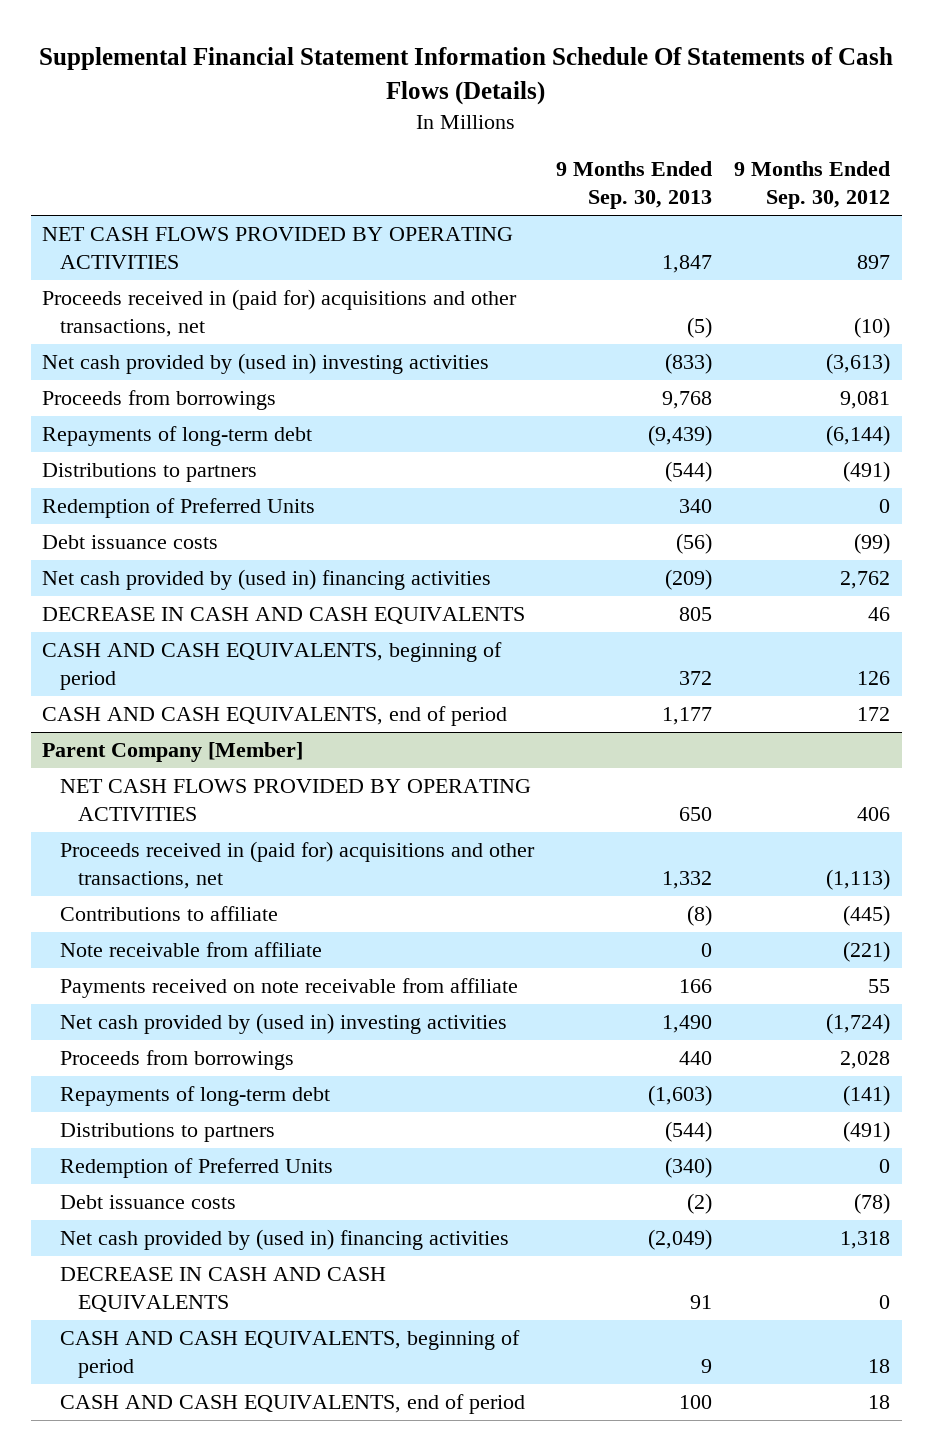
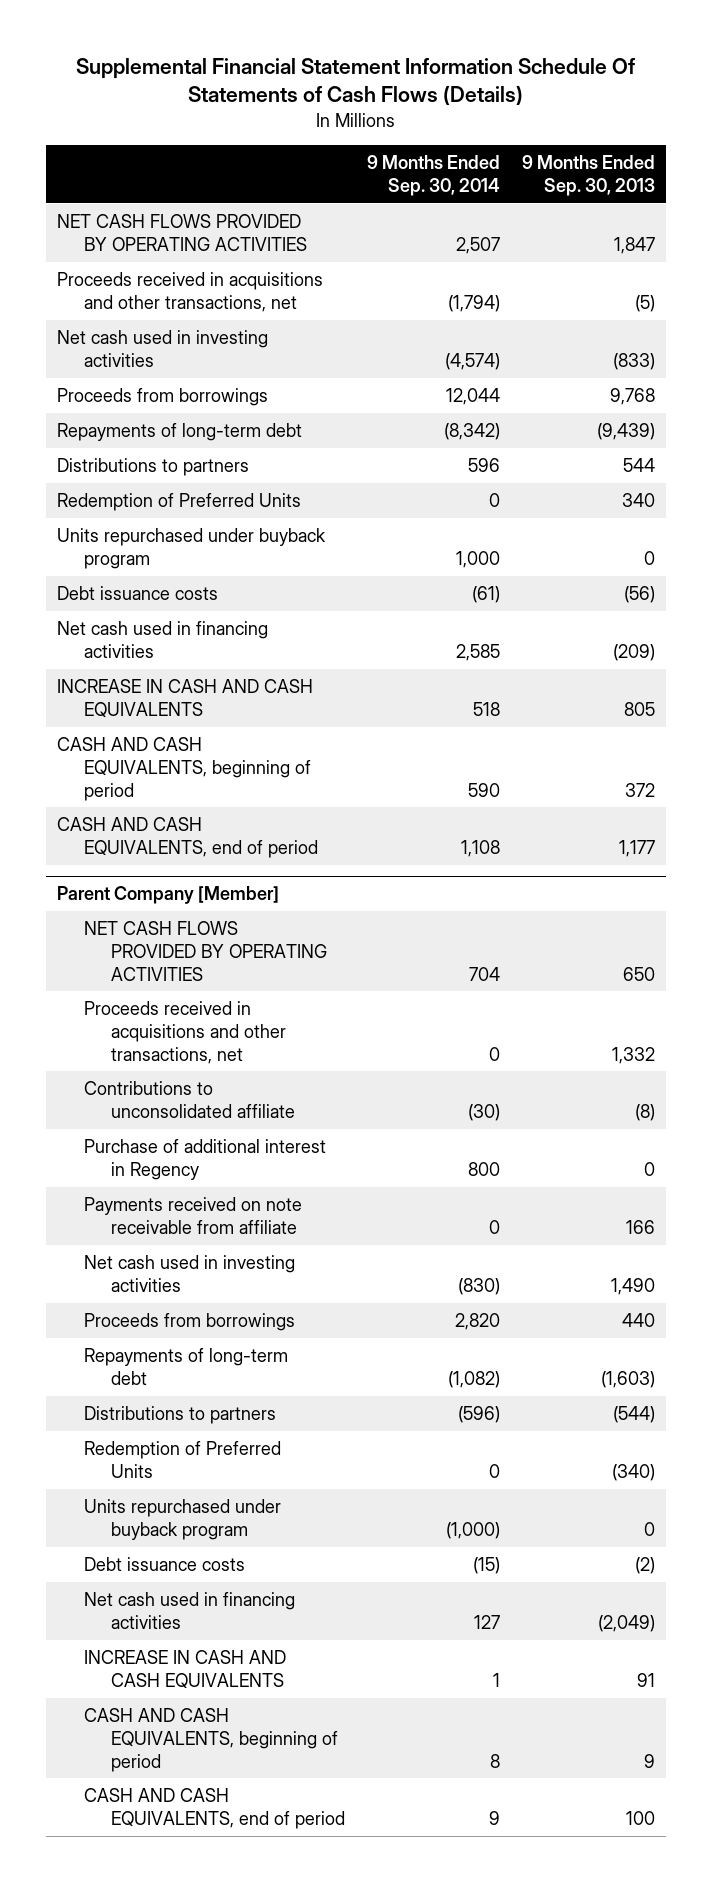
[734,161,891,210] 9 Months Ended Sep. 30, 2012 -> none
none -> [367,155,501,196] 9 Months Ended Sep. 30, 2014
[42,289,518,338] Proceeds received in (paid for) acquisitions and other transactions, net -> [56,272,323,312] Proceeds received in acquisitions and other transactions, net
[42,353,490,375] Net cash provided by (used in) investing activities -> [56,330,268,367] Net cash used in investing activities
[665,461,713,483] (544) -> [623,458,656,473] 544
none -> [56,528,326,569] Units repurchased under buyback program
[42,569,492,591] Net cash provided by (used in) financing activities -> [56,621,268,658] Net cash used in financing activities
[42,607,526,625] DECREASE IN CASH AND CASH EQUIVALENTS -> [56,679,313,718] INCREASE IN CASH AND CASH EQUIVALENTS
[60,942,323,958] Note receivable from affiliate -> none
[60,841,536,890] Proceeds received in (paid for) acquisitions and other transactions, net -> [83,1001,287,1064] Proceeds received in acquisitions and other transactions, net
[60,906,279,922] Contributions to affiliate -> [83,1081,296,1118] Contributions to unconsolidated affiliate
none -> [83,1139,326,1180] Purchase of additional interest in Regency
[60,1013,508,1035] Net cash provided by (used in) investing activities -> [83,1255,295,1292] Net cash used in investing activities
none -> [83,1499,281,1540] Units repurchased under buyback program
[60,1229,510,1251] Net cash provided by (used in) financing activities -> [83,1592,295,1629] Net cash used in financing activities
[60,1267,387,1313] DECREASE IN CASH AND CASH EQUIVALENTS -> [83,1650,286,1689] INCREASE IN CASH AND CASH EQUIVALENTS

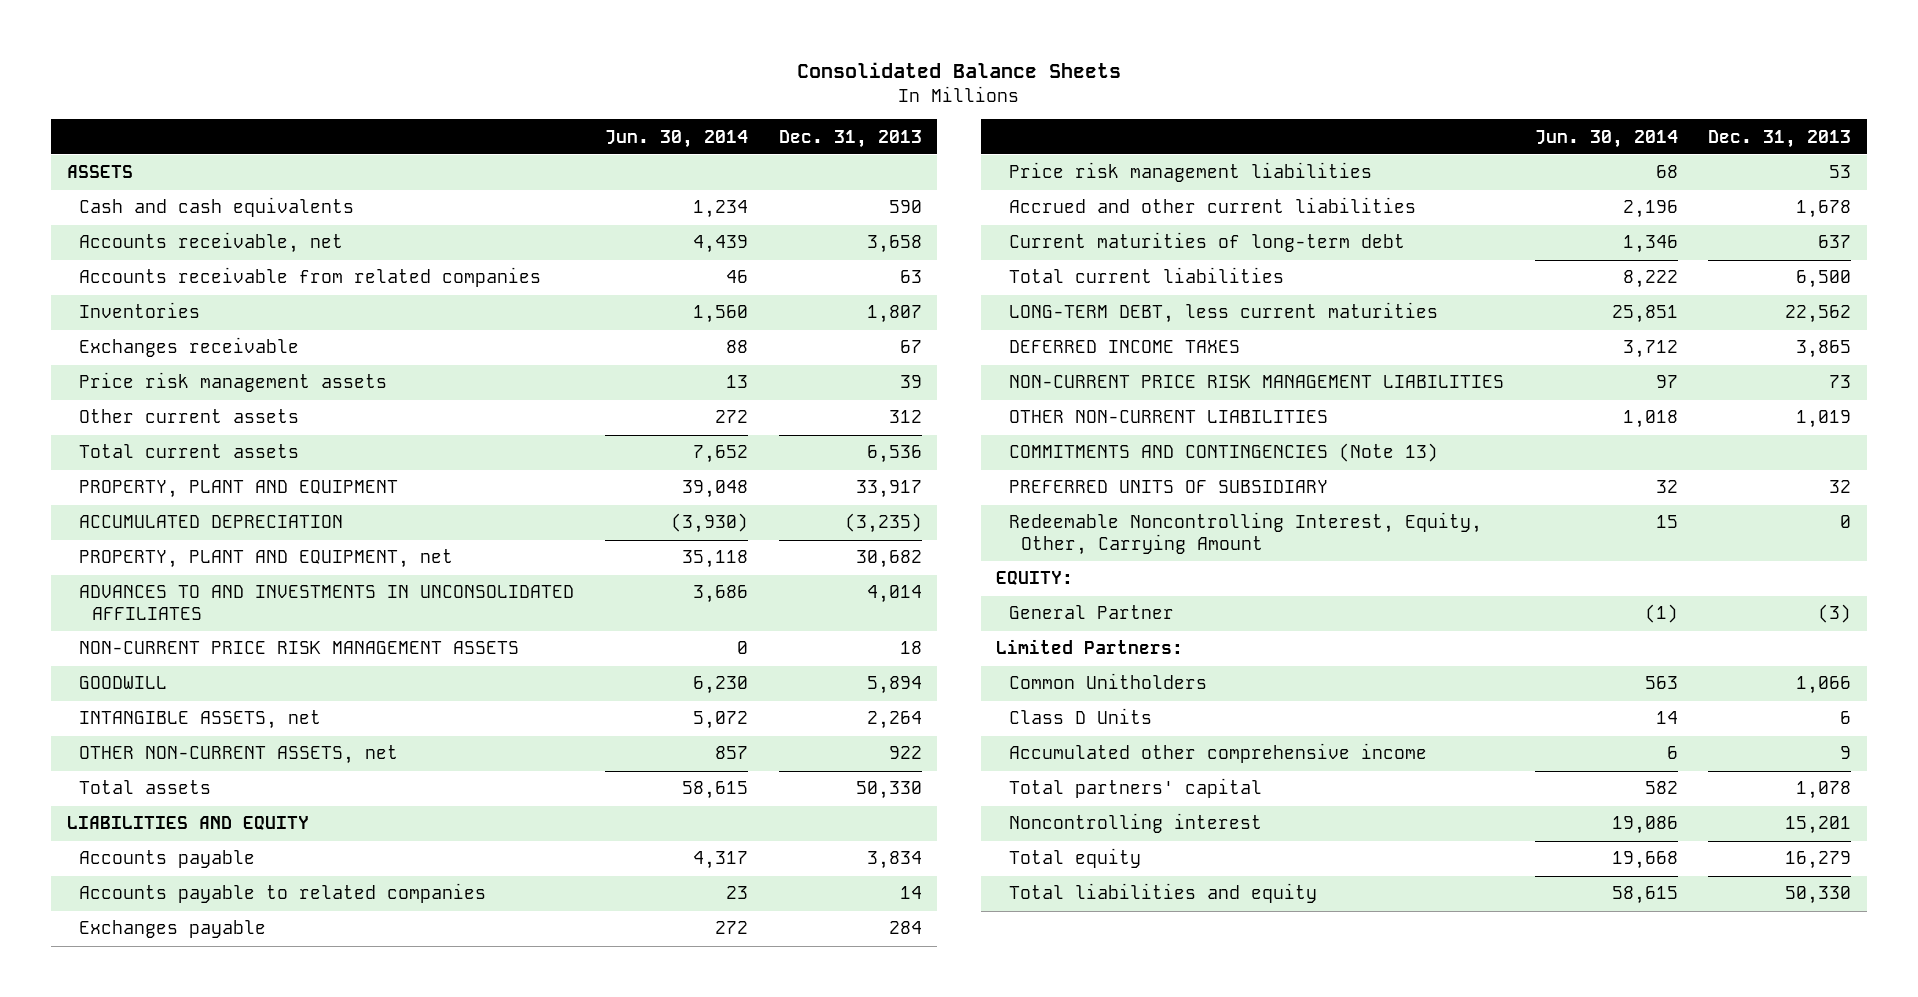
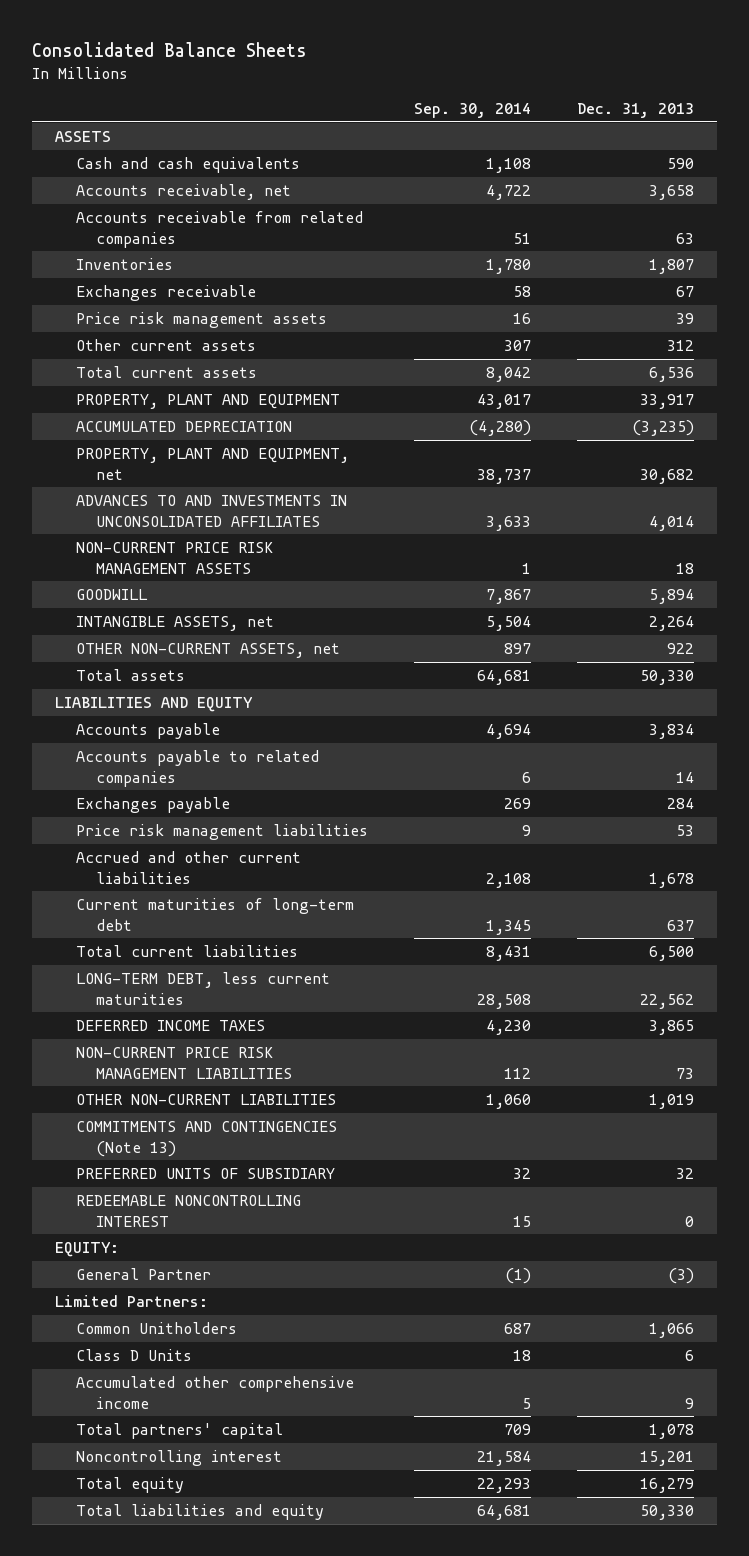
[604,129,748,148] Jun. 30, 2014 -> none
none -> [413,103,531,119] Sep. 30, 2014
[1008,512,1482,556] Redeemable Noncontrolling Interest, Equity, Other, Carrying Amount -> [75,1194,301,1227] REDEEMABLE NONCONTROLLING INTEREST

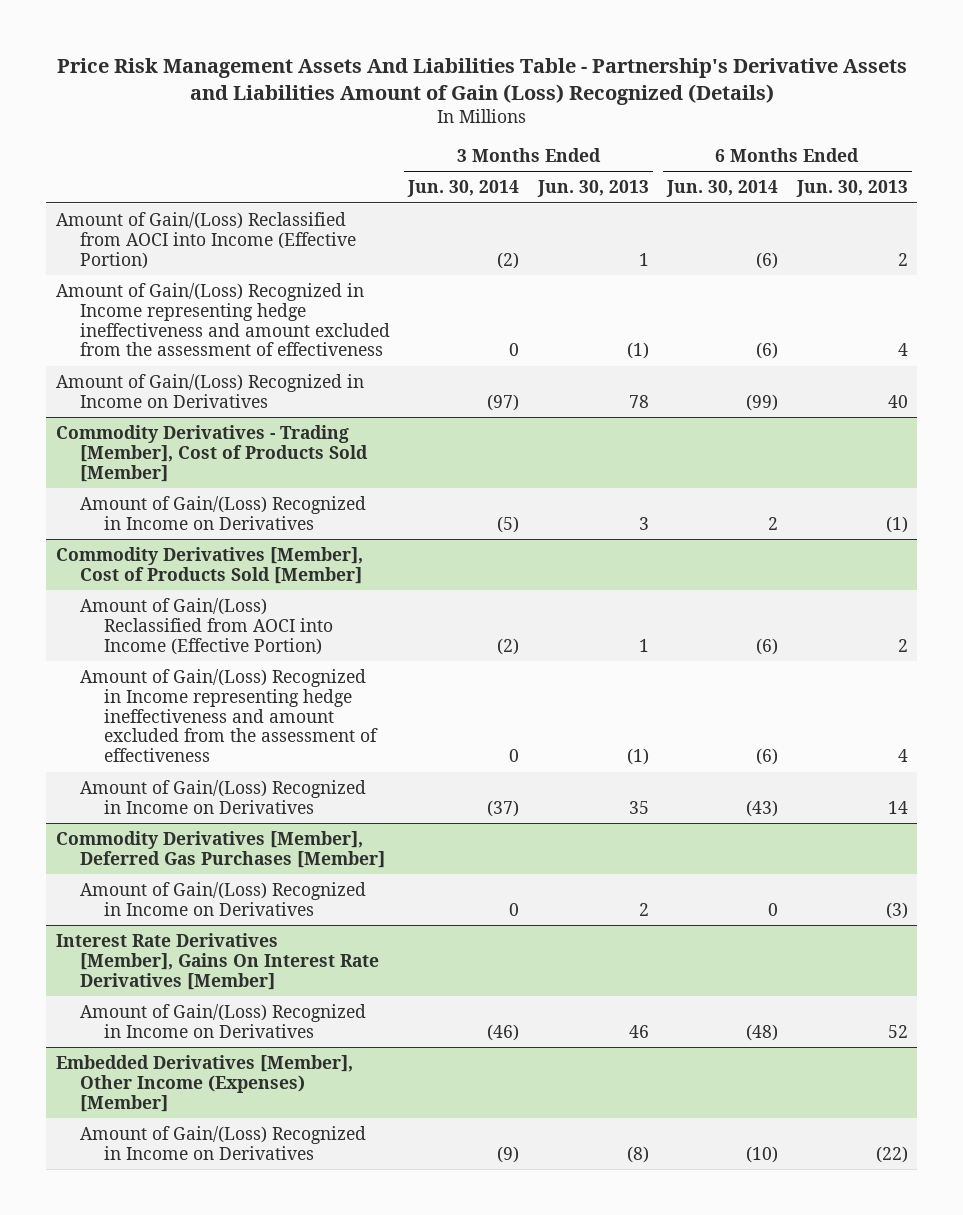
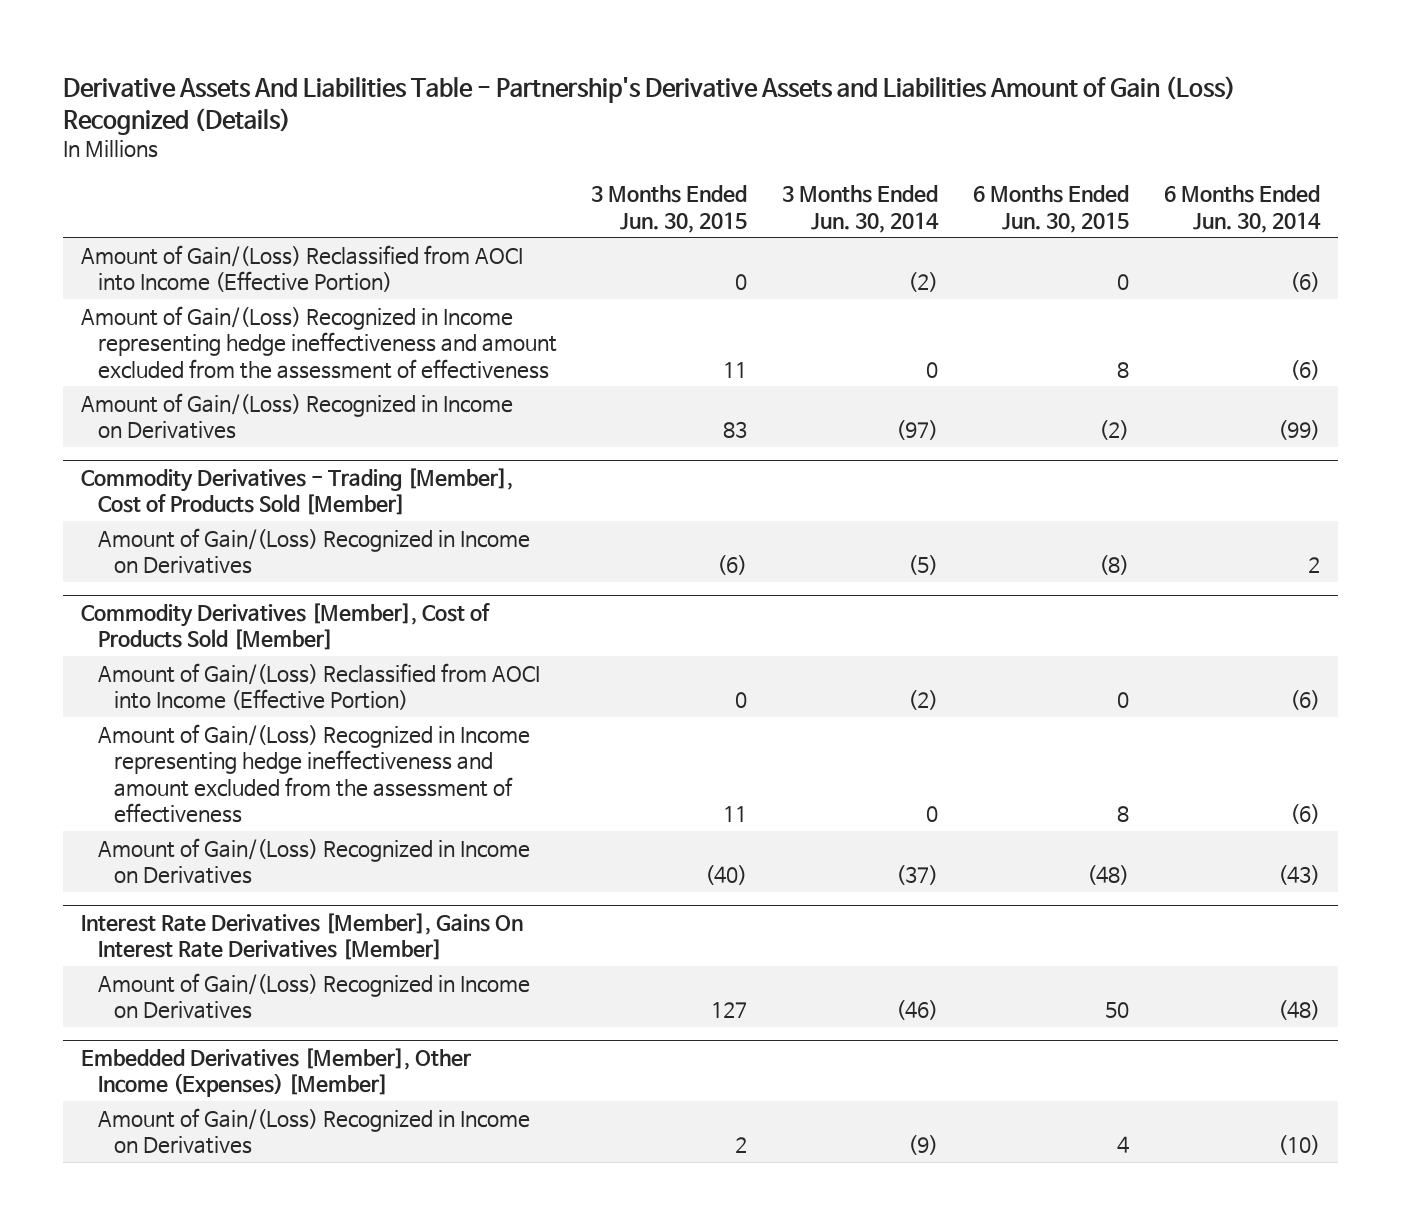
[56,58,907,106] Price Risk Management Assets And Liabilities Table - Partnership's Derivative Assets and Liabilities Amount of Gain (Loss) Recognized (Details) -> [63,75,1237,135] Derivative Assets And Liabilities Table - Partnership's Derivative Assets and Liabilities Amount of Gain (Loss) Recognized (Details)
[536,180,649,198] Jun. 30, 2013 -> none
[795,180,908,198] Jun. 30, 2013 -> none
none -> [591,185,748,233] 3 Months Ended Jun. 30, 2015
none -> [973,185,1130,233] 6 Months Ended Jun. 30, 2015
[55,830,385,868] Commodity Derivatives [Member], Deferred Gas Purchases [Member] -> none
[79,881,366,916] Amount of Gain/(Loss) Recognized in Income on Derivatives -> none

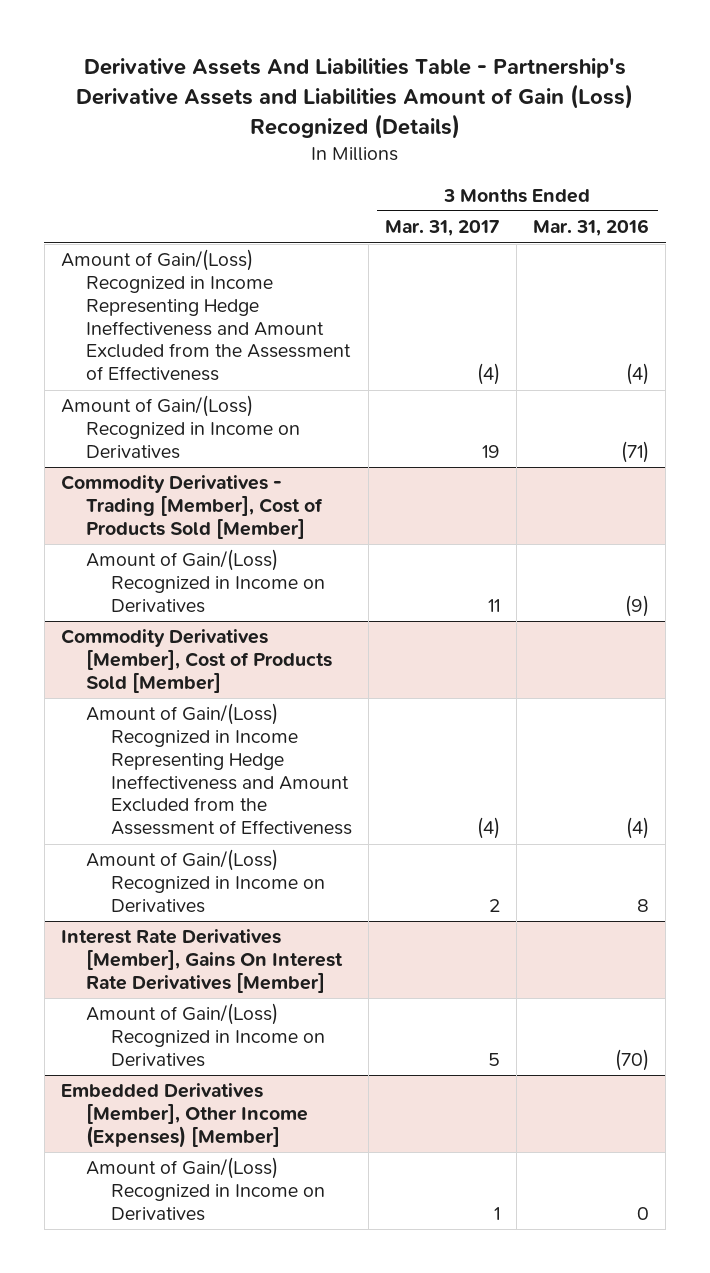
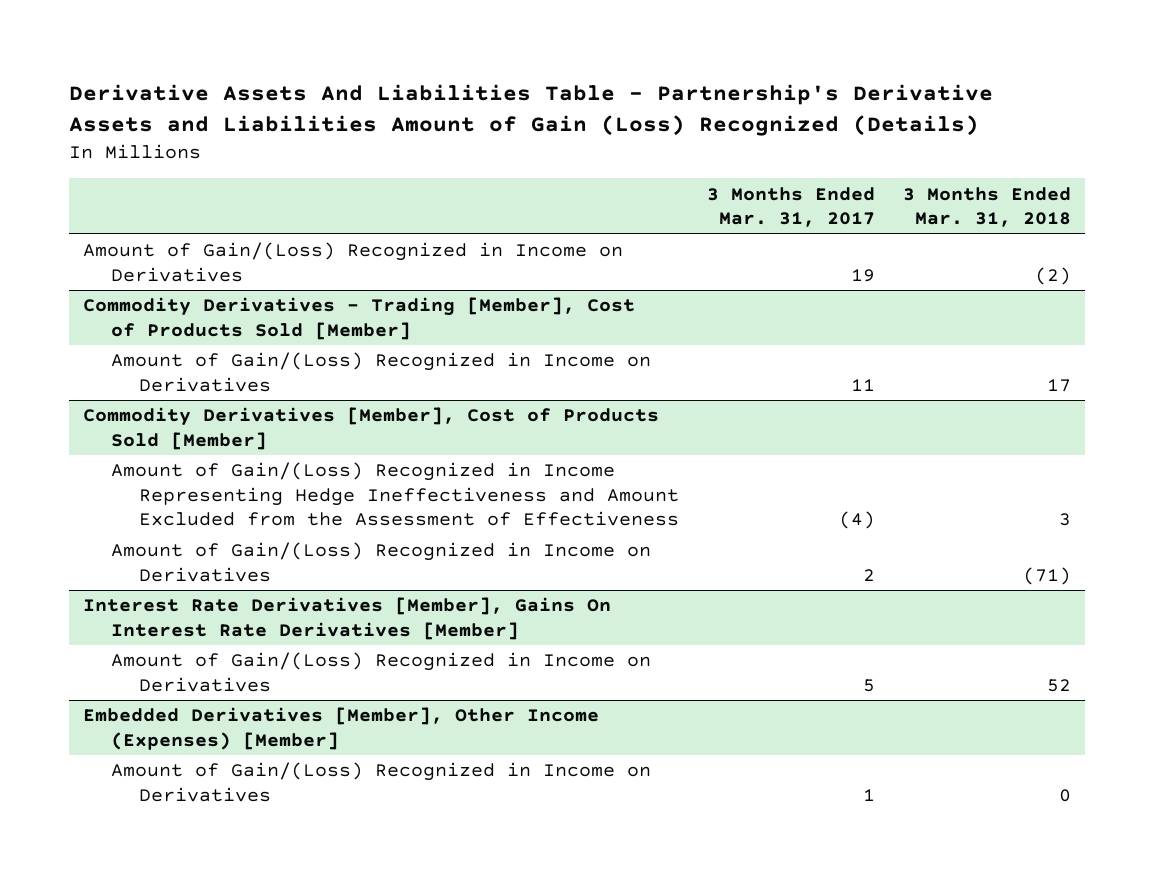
[533,219,650,237] Mar. 31, 2016 -> none
none -> [902,186,1071,228] 3 Months Ended Mar. 31, 2018
[60,249,352,382] Amount of Gain/(Loss) Recognized in Income Representing Hedge Ineffectiveness and Amount Excluded from the Assessment of Effectiveness -> none

